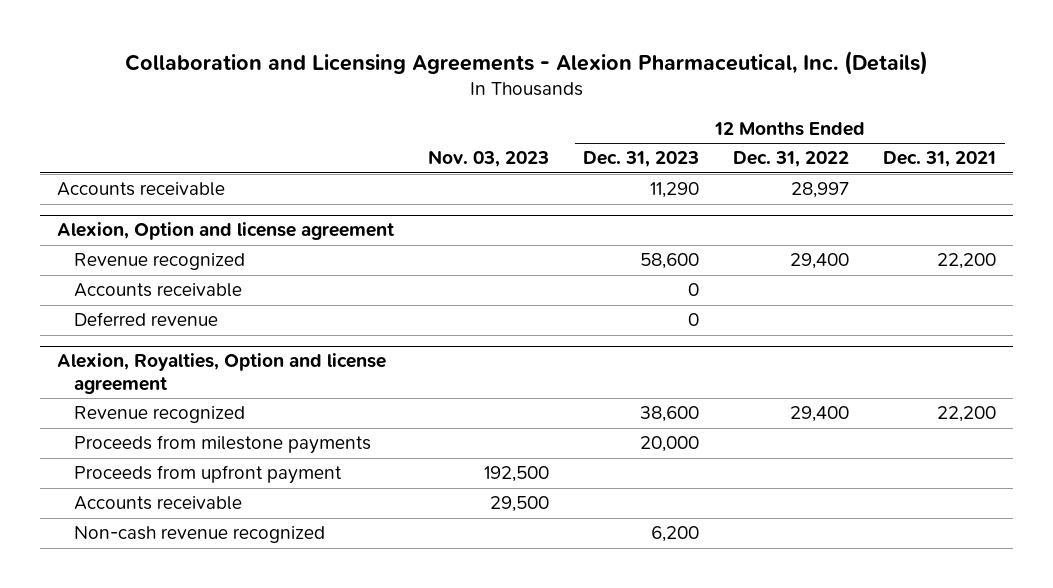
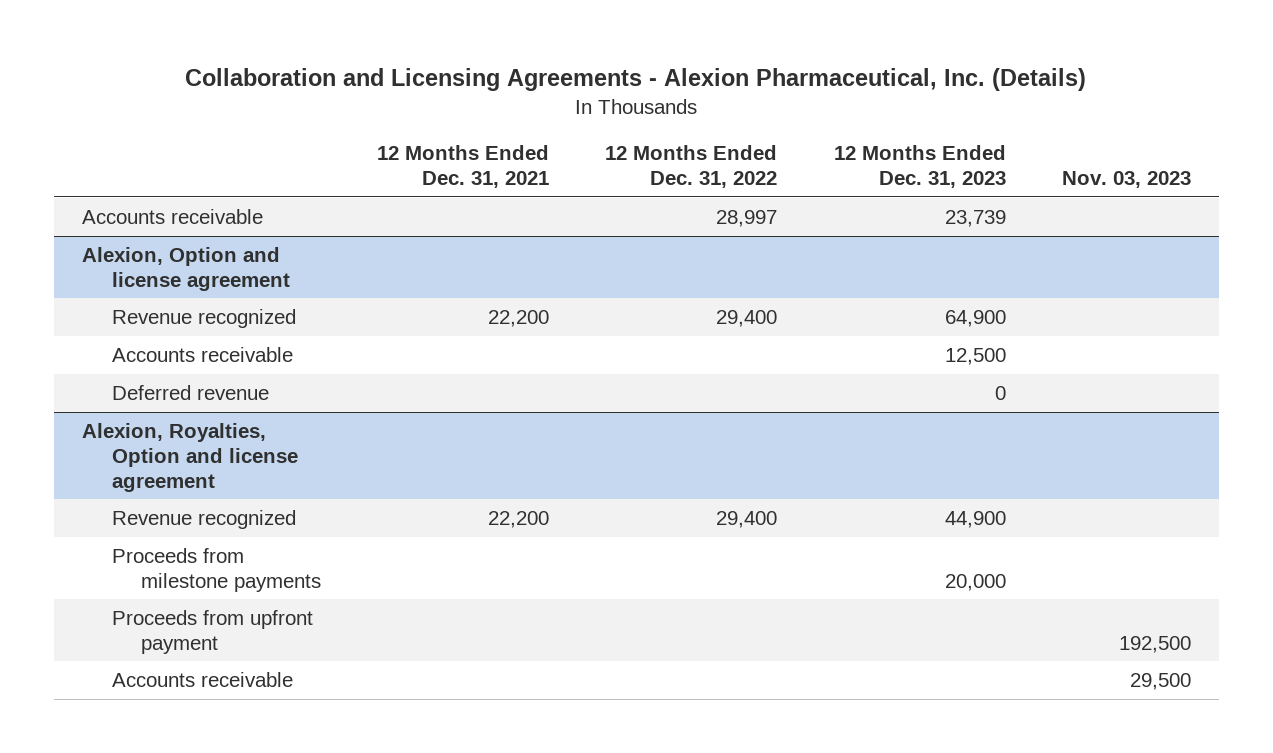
[650,182,700,199] 11,290 -> [944,209,1006,227] 23,739
[640,253,700,270] 58,600 -> [944,309,1006,327] 64,900
[688,283,700,297] 0 -> [944,347,1006,365] 12,500
[640,406,700,423] 38,600 -> [944,510,1006,528] 44,900
[74,526,326,544] Non-cash revenue recognized -> none

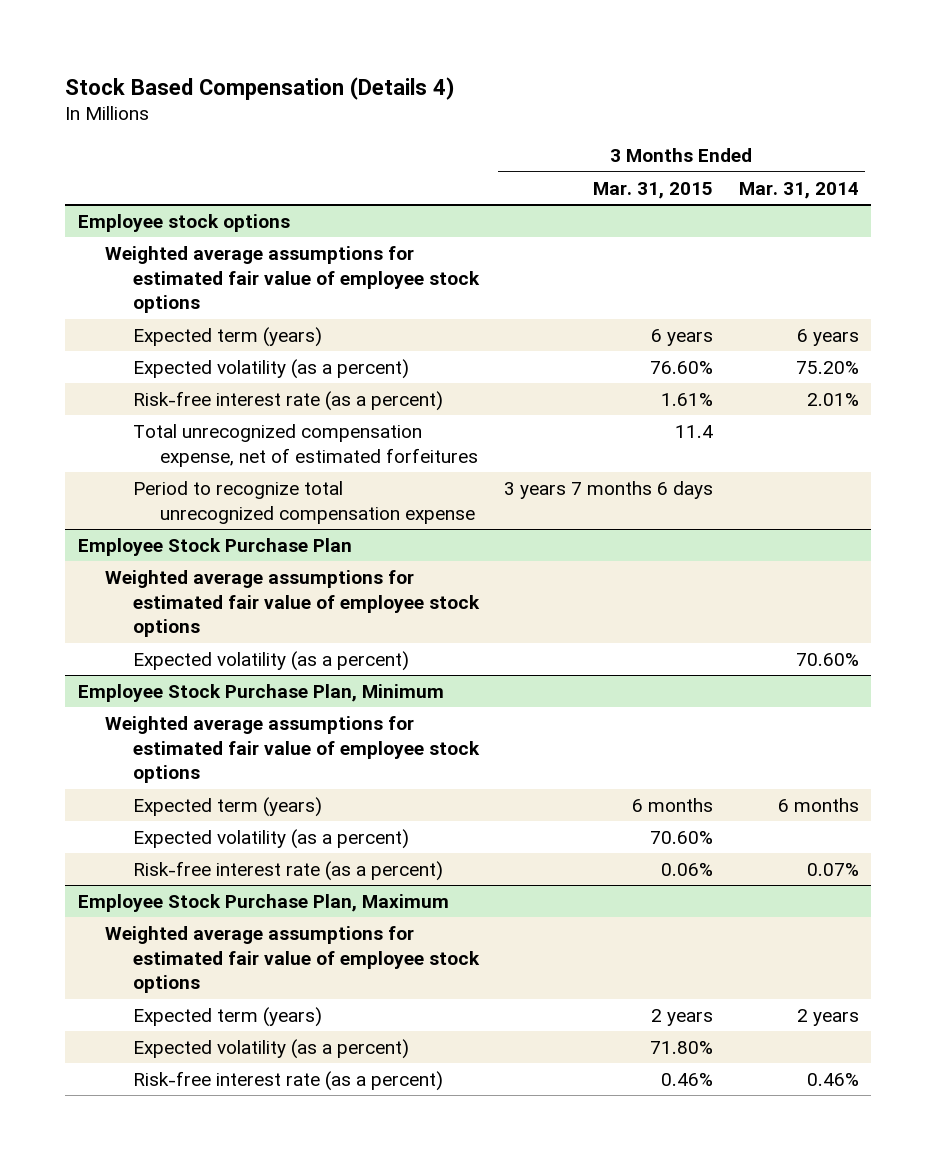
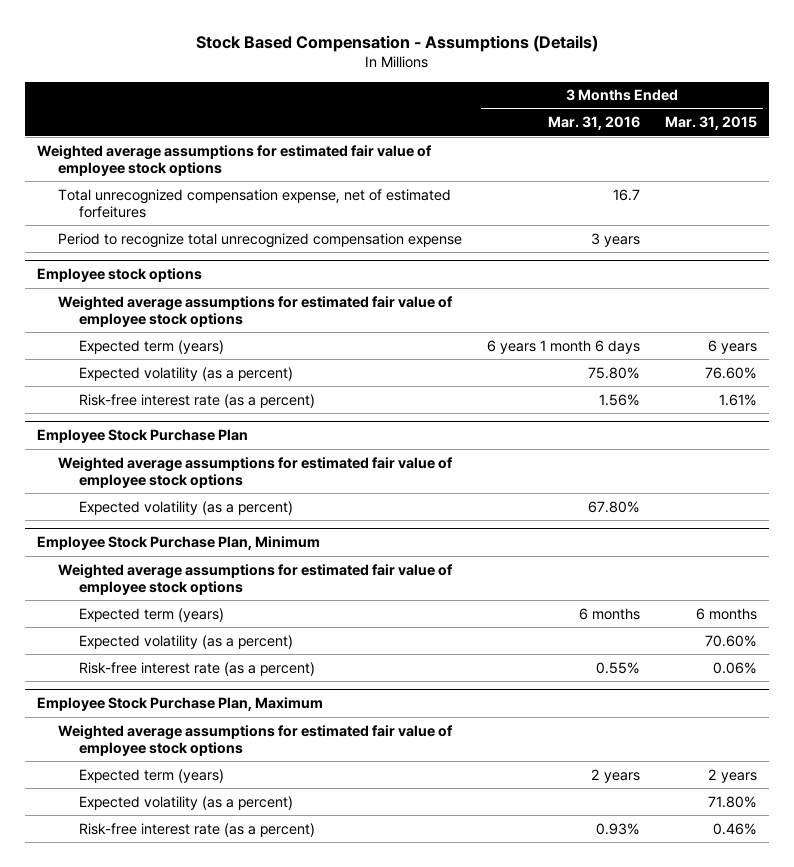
[65,76,456,100] Stock Based Compensation (Details 4) -> [196,34,599,52] Stock Based Compensation - Assumptions (Details)
[738,181,859,199] Mar. 31, 2014 -> none
none -> [548,116,641,131] Mar. 31, 2016
none -> [37,144,433,176] Weighted average assumptions for estimated fair value of employee stock options
none -> [58,188,452,218] Total unrecognized compensation expense, net of estimated forfeitures
none -> [58,232,463,248] Period to recognize total unrecognized compensation expense
[132,423,479,467] Total unrecognized compensation expense, net of estimated forfeitures -> none
[132,480,476,524] Period to recognize total unrecognized compensation expense -> none

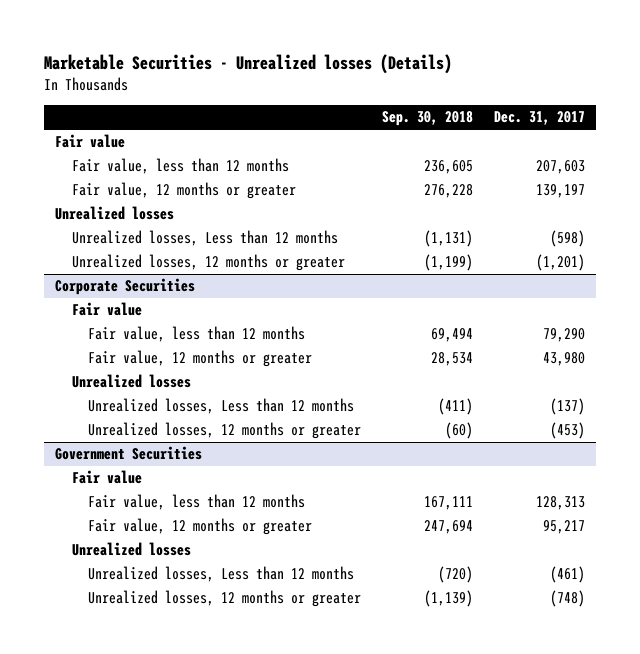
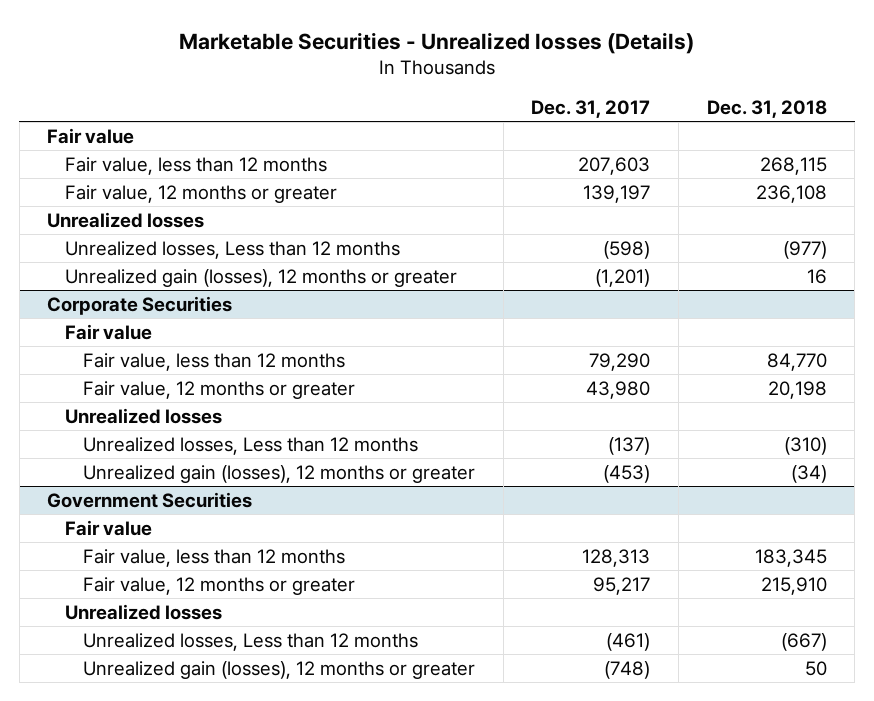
[382,111,474,127] Sep. 30, 2018 -> none
none -> [706,99,827,118] Dec. 31, 2018
[71,254,345,272] Unrealized losses, 12 months or greater -> [65,268,458,287] Unrealized gain (losses), 12 months or greater
[88,422,362,440] Unrealized losses, 12 months or greater -> [82,464,475,483] Unrealized gain (losses), 12 months or greater
[88,590,362,608] Unrealized losses, 12 months or greater -> [82,660,475,679] Unrealized gain (losses), 12 months or greater

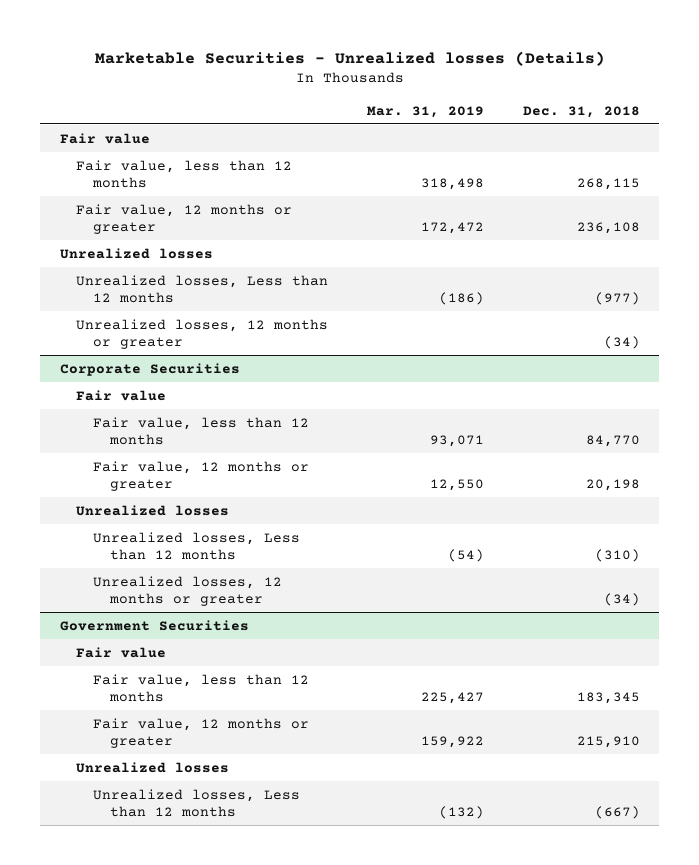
[531,99,651,118] Dec. 31, 2017 -> none
none -> [367,105,485,118] Mar. 31, 2019
[65,268,458,287] Unrealized gain (losses), 12 months or greater -> [76,318,329,349] Unrealized losses, 12 months or greater
[806,268,827,284] 16 -> [603,335,640,349] (34)
[82,464,475,483] Unrealized gain (losses), 12 months or greater -> [93,575,283,606] Unrealized losses, 12 months or greater
[82,660,475,679] Unrealized gain (losses), 12 months or greater -> none

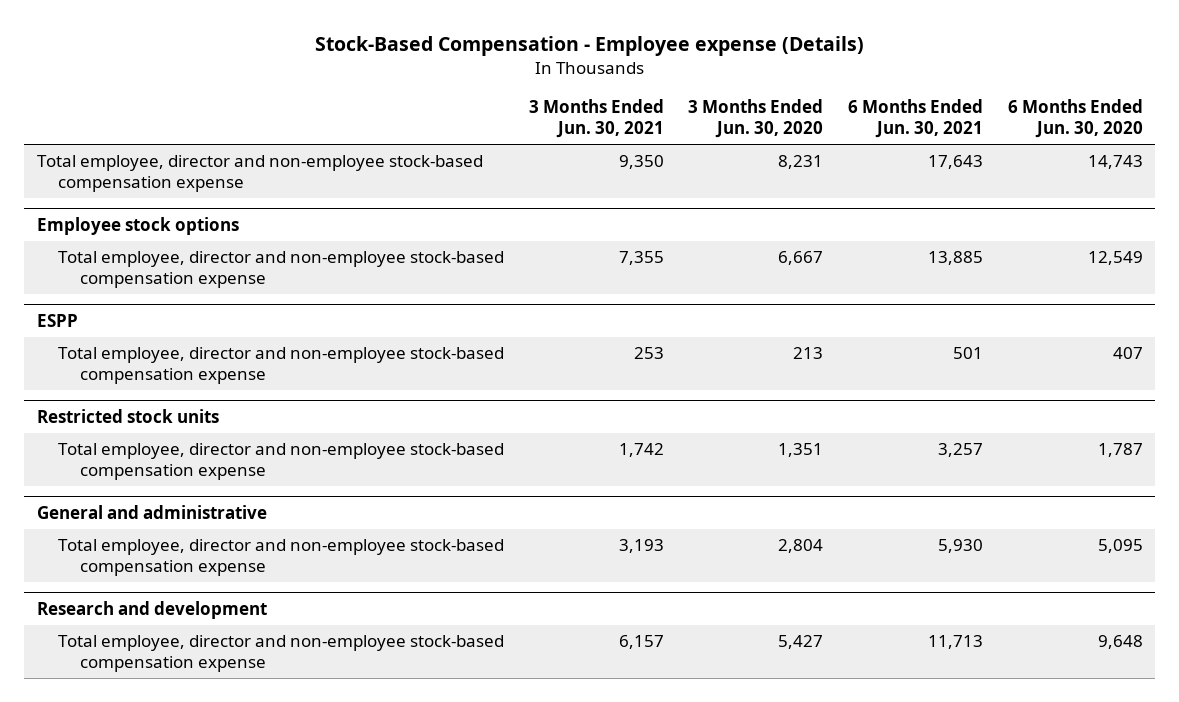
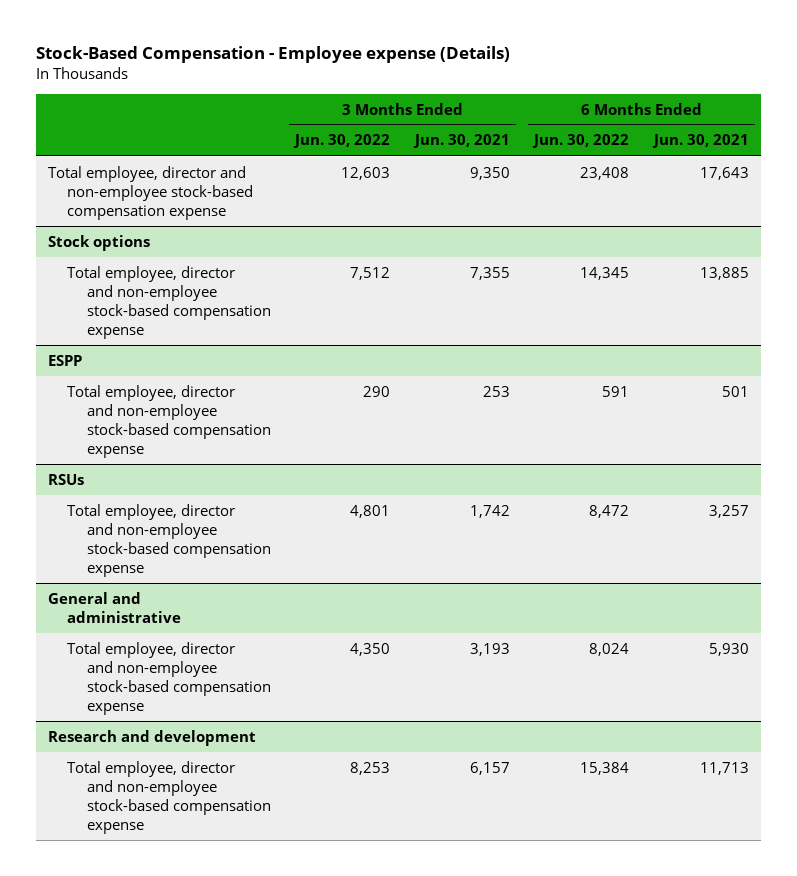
[688,99,824,138] 3 Months Ended Jun. 30, 2020 -> none
[1007,99,1143,138] 6 Months Ended Jun. 30, 2020 -> none
none -> [293,134,391,149] Jun. 30, 2022
none -> [532,134,630,149] Jun. 30, 2022
[36,216,239,235] Employee stock options -> [47,234,150,251] Stock options
[36,408,219,423] Restricted stock units -> [47,473,84,485] RSUs

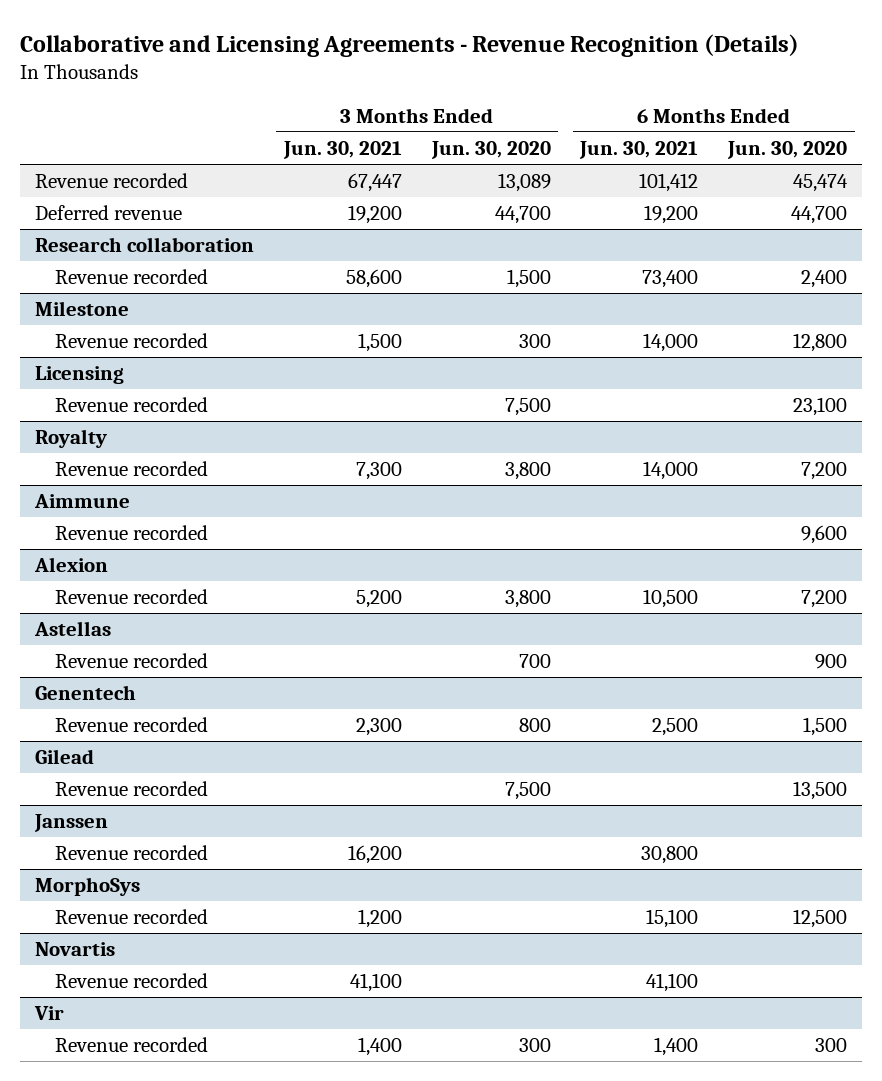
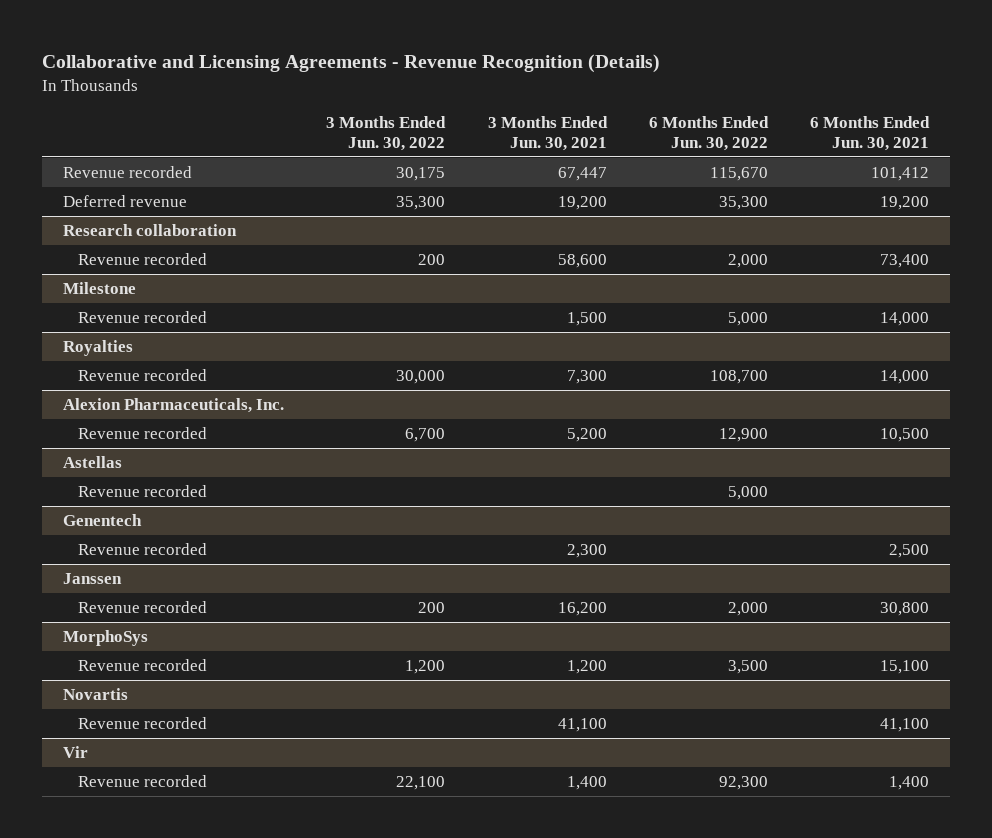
[430,140,551,159] Jun. 30, 2020 -> none
[727,140,848,159] Jun. 30, 2020 -> none
none -> [326,115,447,152] 3 Months Ended Jun. 30, 2022
none -> [648,115,769,152] 6 Months Ended Jun. 30, 2022
[35,366,125,385] Licensing -> none
[54,397,208,413] Revenue recorded -> none
[35,429,108,449] Royalty -> [63,339,134,356] Royalties
[34,494,131,509] Aimmune -> none
[54,525,208,541] Revenue recorded -> none
[34,557,109,573] Alexion -> [63,397,285,413] Alexion Pharmaceuticals, Inc.
[35,749,95,765] Gilead -> none
[54,781,208,797] Revenue recorded -> none

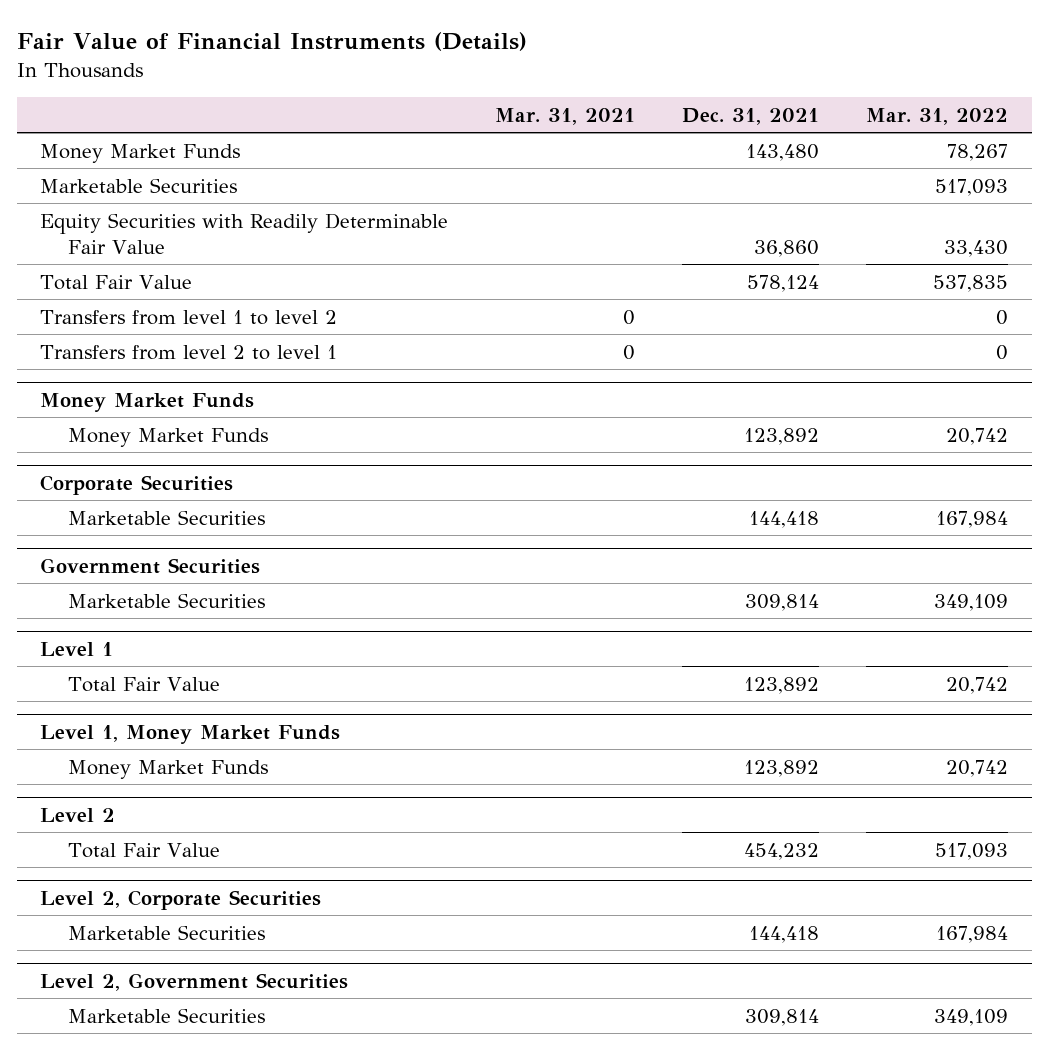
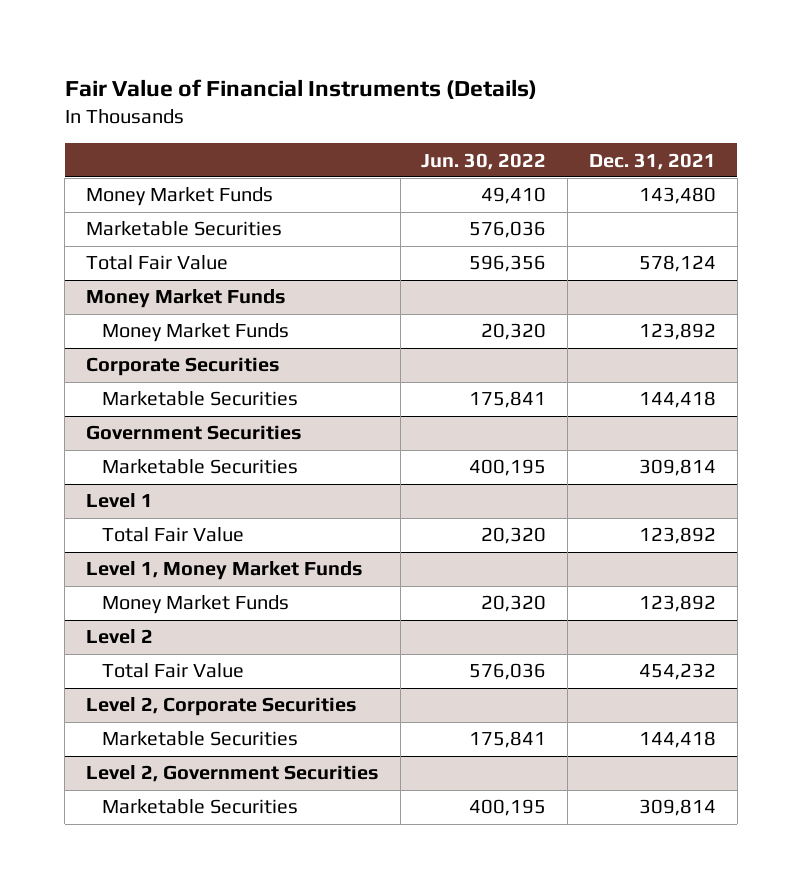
[495,107,636,125] Mar. 31, 2021 -> none
[866,107,1009,125] Mar. 31, 2022 -> none
none -> [421,152,547,170] Jun. 30, 2022
[40,212,449,254] Equity Securities with Readily Determinable Fair Value -> none
[40,309,338,325] Transfers from level 1 to level 2 -> none
[40,344,338,360] Transfers from level 2 to level 1 -> none

